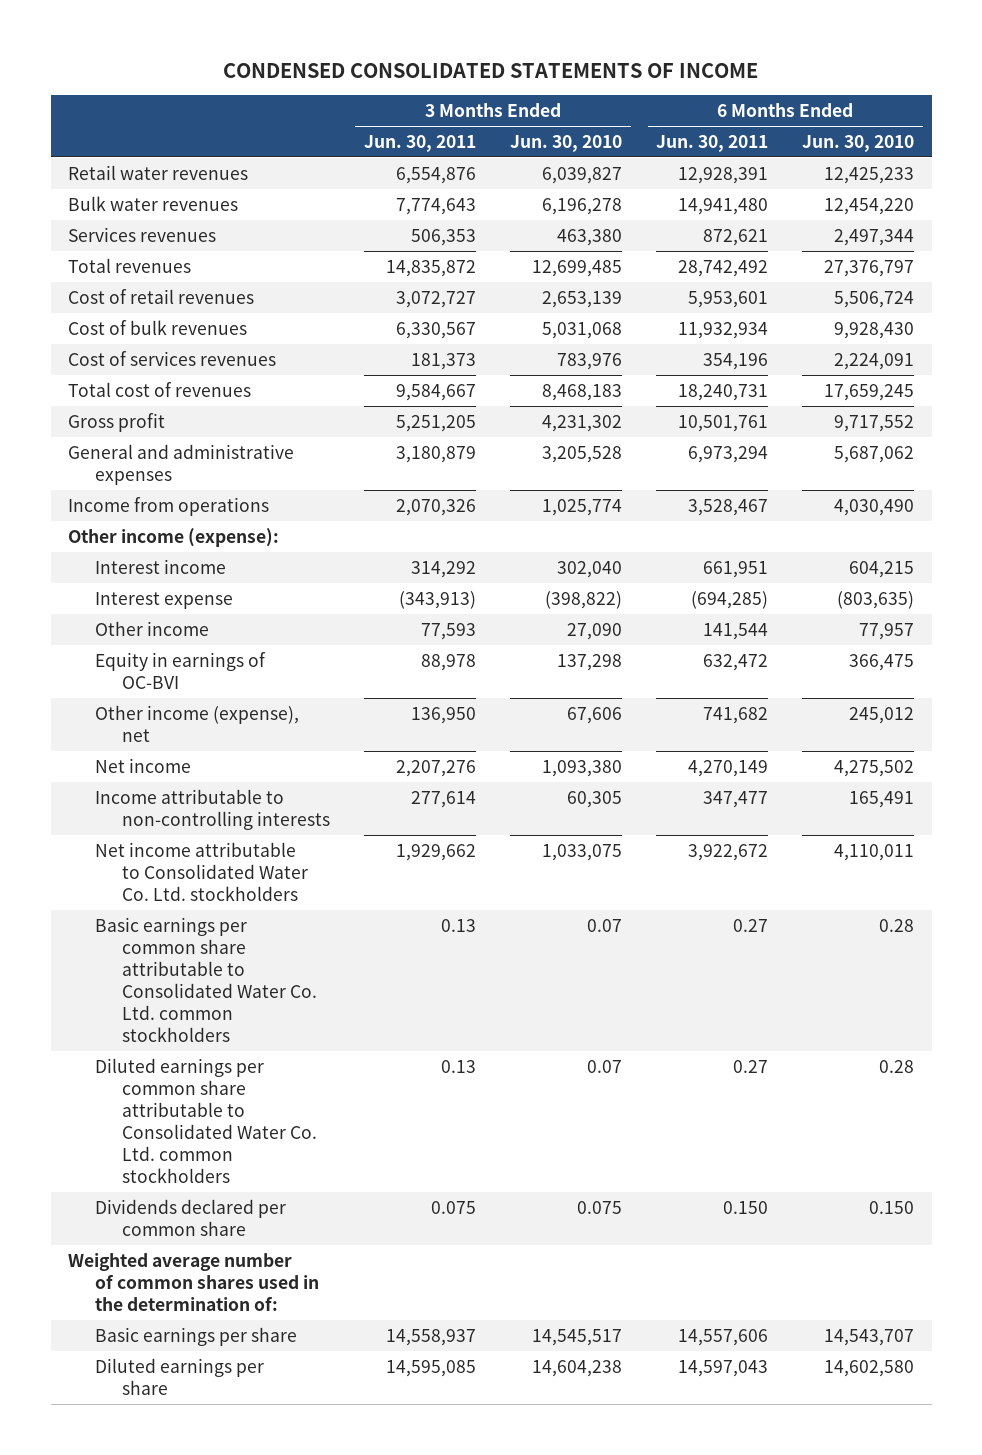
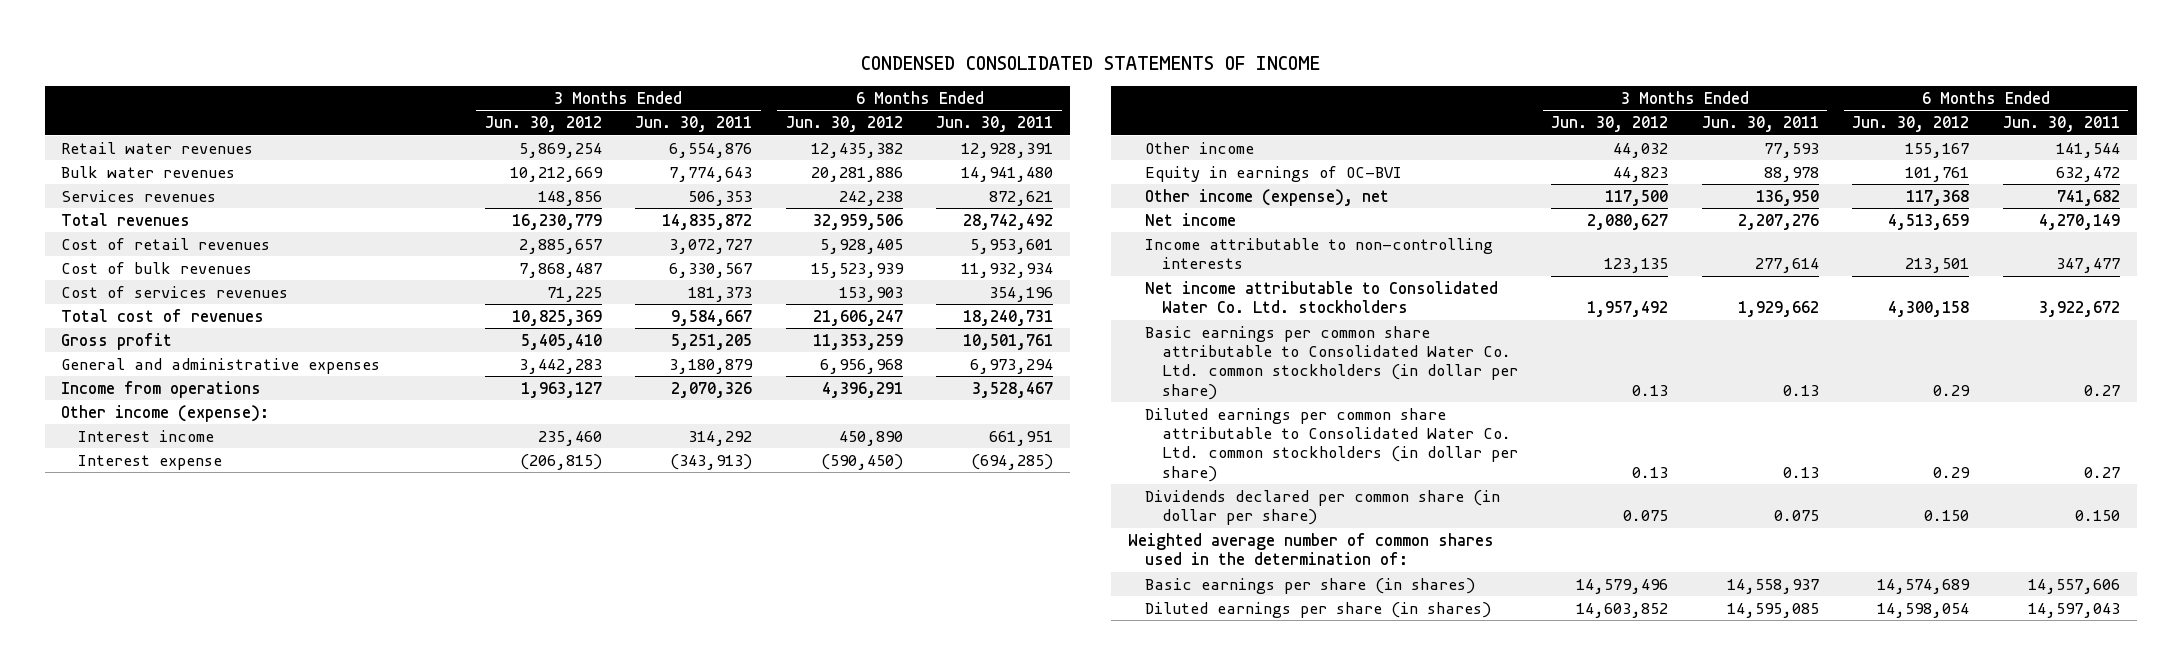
[510,134,623,152] Jun. 30, 2010 -> none
[802,134,915,152] Jun. 30, 2010 -> none
none -> [484,116,602,133] Jun. 30, 2012
none -> [785,116,903,133] Jun. 30, 2012
[94,916,317,1042] Basic earnings per common share attributable to Consolidated Water Co. Ltd. common stockholders -> [1144,325,1518,400] Basic earnings per common share attributable to Consolidated Water Co. Ltd. common stockholders (in dollar per share)
[94,1057,317,1183] Diluted earnings per common share attributable to Consolidated Water Co. Ltd. common stockholders -> [1144,407,1518,482] Diluted earnings per common share attributable to Consolidated Water Co. Ltd. common stockholders (in dollar per share)
[94,1198,286,1236] Dividends declared per common share -> [1144,489,1500,526] Dividends declared per common share (in dollar per share)
[94,1326,297,1346] Basic earnings per share -> [1144,577,1475,594] Basic earnings per share (in shares)
[94,1357,264,1395] Diluted earnings per share -> [1144,601,1491,618] Diluted earnings per share (in shares)

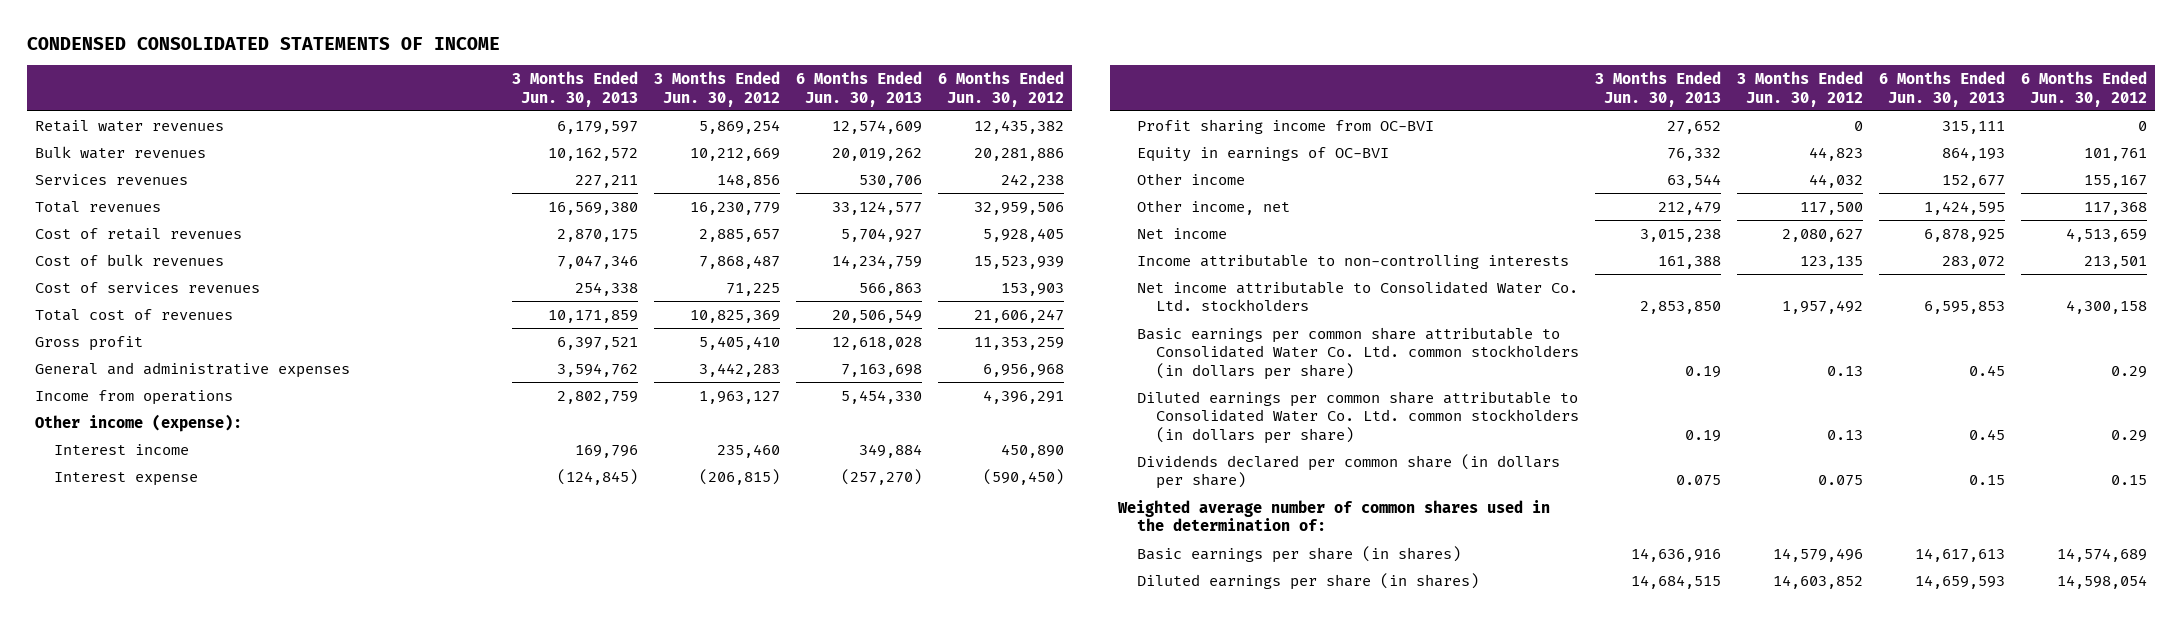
[635,116,753,133] Jun. 30, 2011 -> none
[936,116,1054,133] Jun. 30, 2011 -> none
none -> [512,71,639,107] 3 Months Ended Jun. 30, 2013
none -> [796,71,923,107] 6 Months Ended Jun. 30, 2013
none -> [1137,118,1435,134] Profit sharing income from OC-BVI
[1144,141,1254,154] Other income -> [1137,172,1246,185] Other income
[1144,188,1389,206] Other income (expense), net -> [1137,199,1291,215] Other income, net
[1144,325,1518,400] Basic earnings per common share attributable to Consolidated Water Co. Ltd. common stockholders (in dollar per share) -> [1137,326,1580,381] Basic earnings per common share attributable to Consolidated Water Co. Ltd. common stockholders (in dollars per share)
[1144,407,1518,482] Diluted earnings per common share attributable to Consolidated Water Co. Ltd. common stockholders (in dollar per share) -> [1137,390,1580,445] Diluted earnings per common share attributable to Consolidated Water Co. Ltd. common stockholders (in dollars per share)
[1144,489,1500,526] Dividends declared per common share (in dollar per share) -> [1137,453,1561,490] Dividends declared per common share (in dollars per share)
[1924,510,1970,522] 0.150 -> [2111,475,2148,486] 0.15

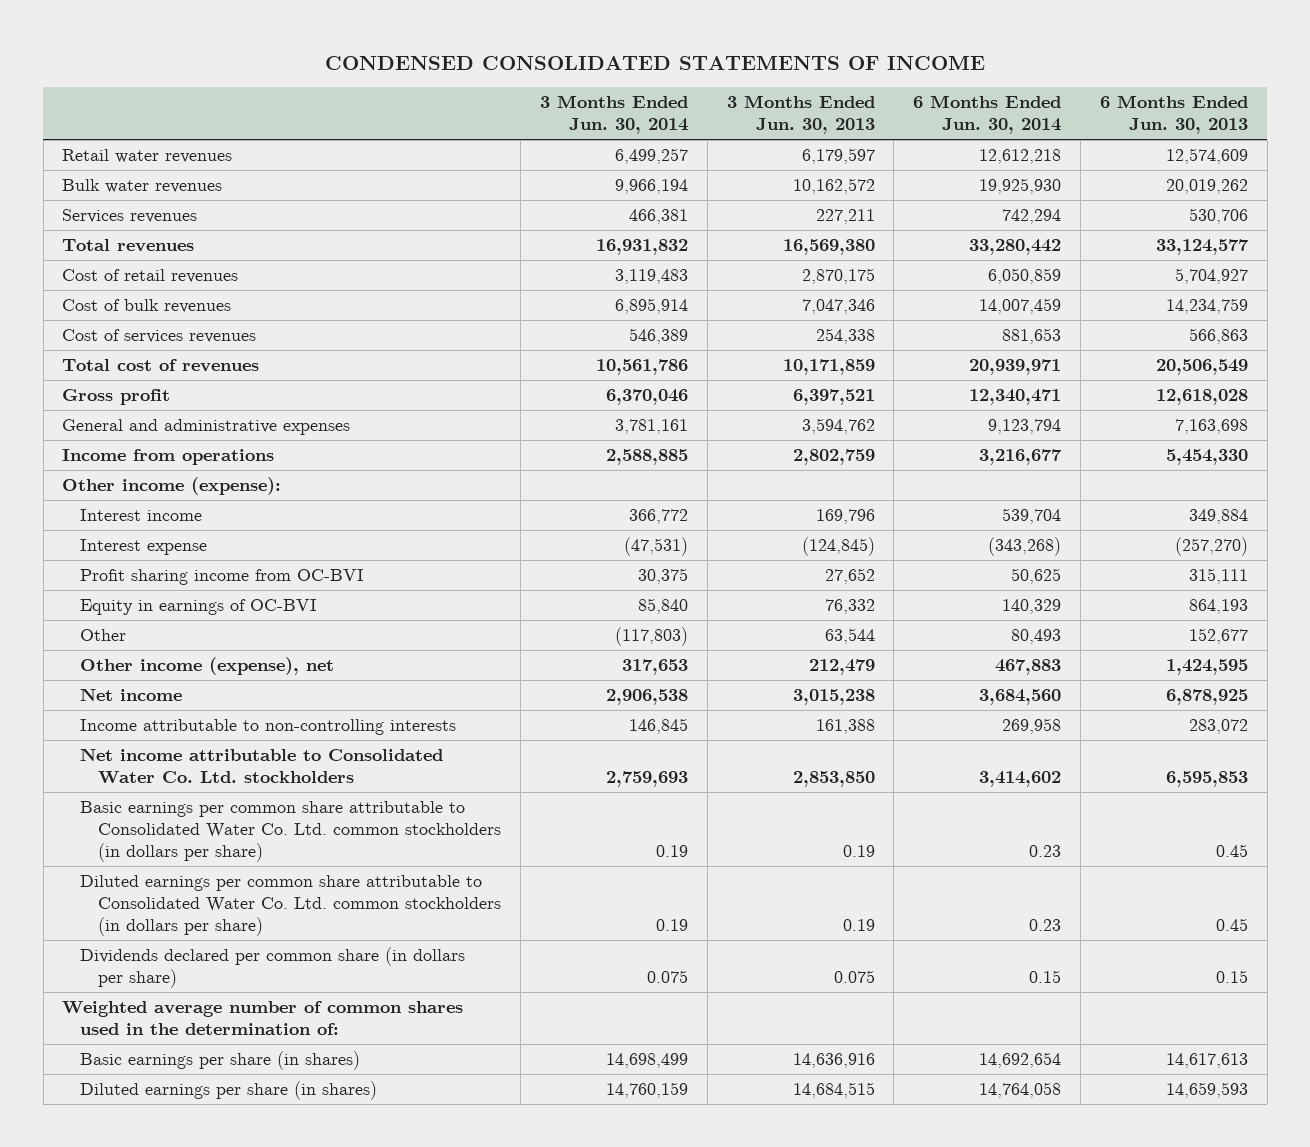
[654,71,781,107] 3 Months Ended Jun. 30, 2012 -> none
[938,71,1065,107] 6 Months Ended Jun. 30, 2012 -> none
none -> [540,95,689,135] 3 Months Ended Jun. 30, 2014
none -> [913,95,1062,135] 6 Months Ended Jun. 30, 2014
[1137,172,1246,185] Other income -> [80,629,127,642] Other
[1137,199,1291,215] Other income, net -> [80,657,335,676] Other income (expense), net

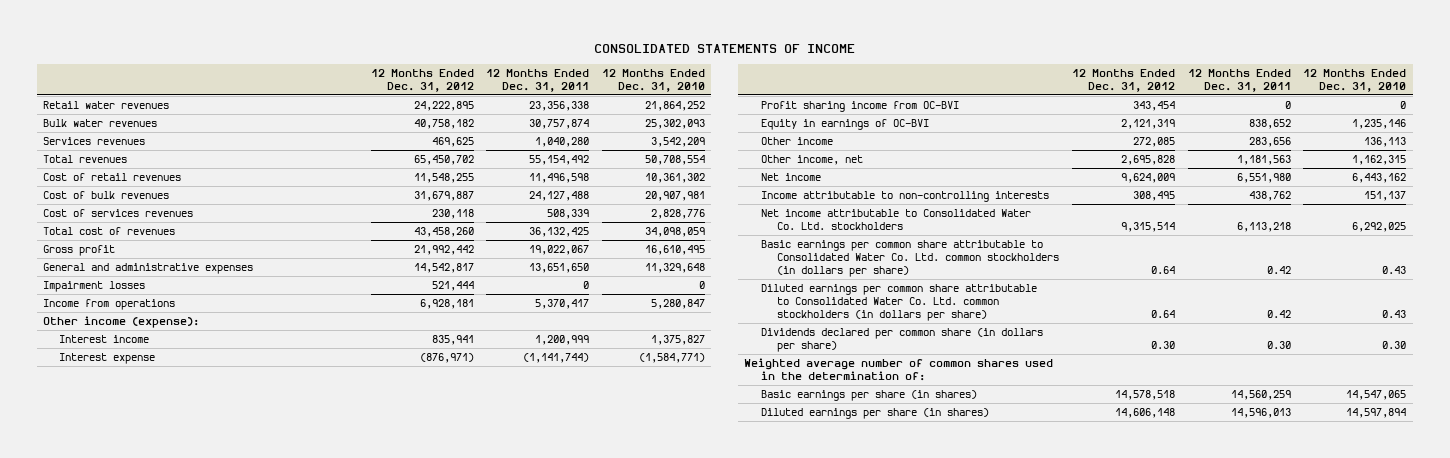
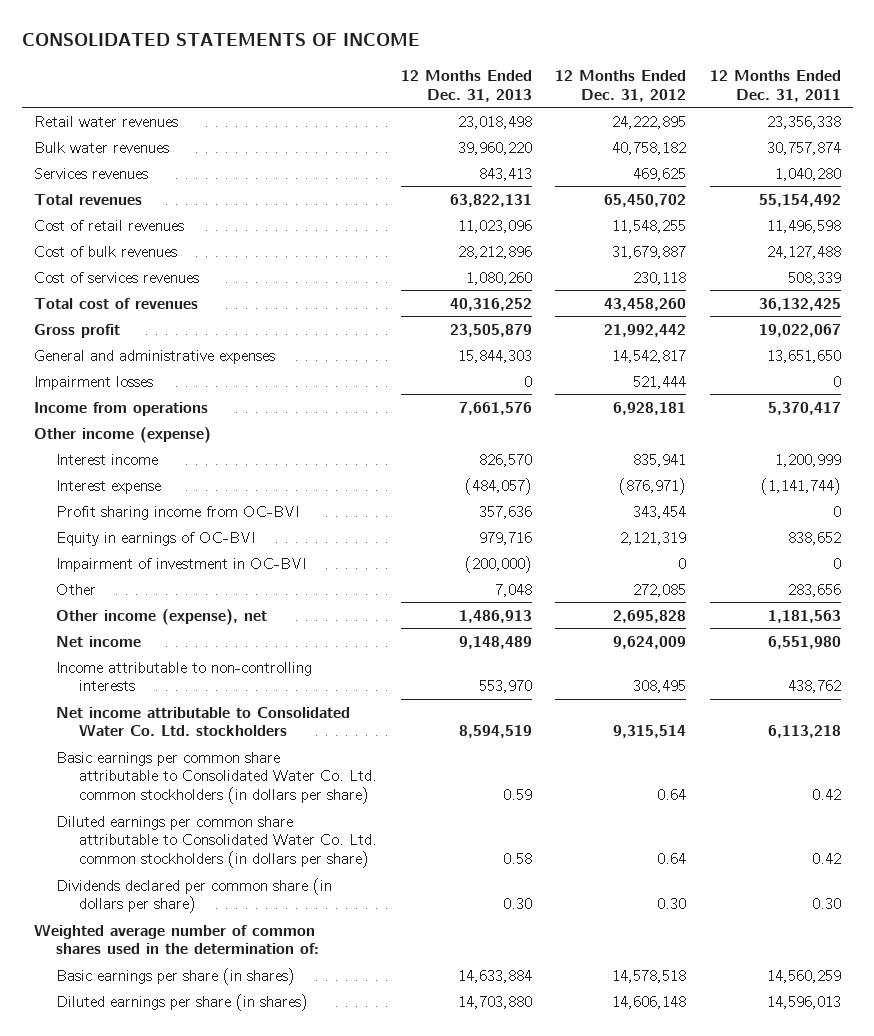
[602,68,706,92] 12 Months Ended Dec. 31, 2010 -> none
none -> [400,69,532,102] 12 Months Ended Dec. 31, 2013
[43,316,200,329] Other income (expense): -> [33,426,211,443] Other income (expense)
none -> [56,557,307,572] Impairment of investment in OC-BVI
[760,137,833,146] Other income -> [56,583,97,595] Other
[760,155,863,166] Other income, net -> [56,608,268,625] Other income (expense), net

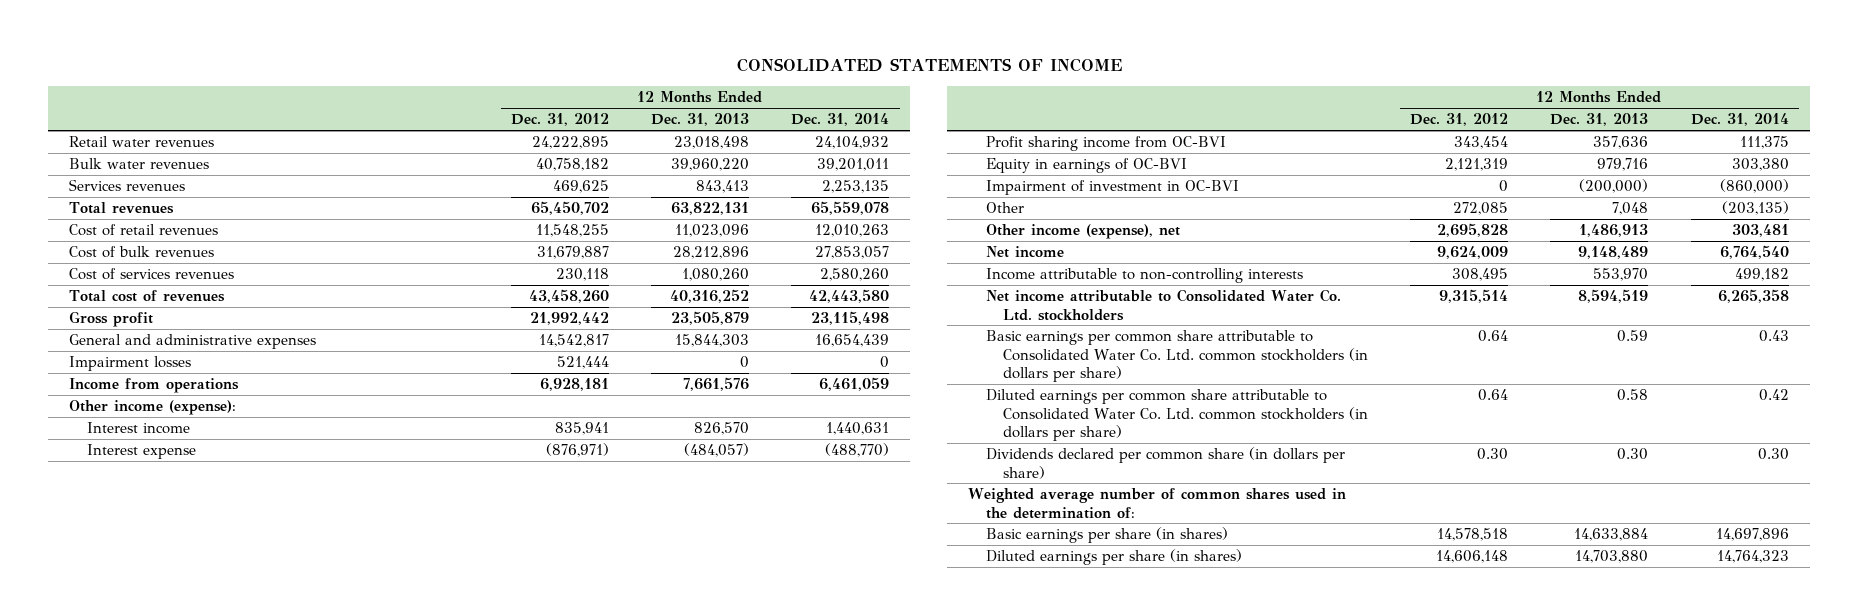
[709,69,841,102] 12 Months Ended Dec. 31, 2011 -> none
none -> [791,113,890,127] Dec. 31, 2014
[33,426,211,443] Other income (expense) -> [69,400,237,416] Other income (expense):

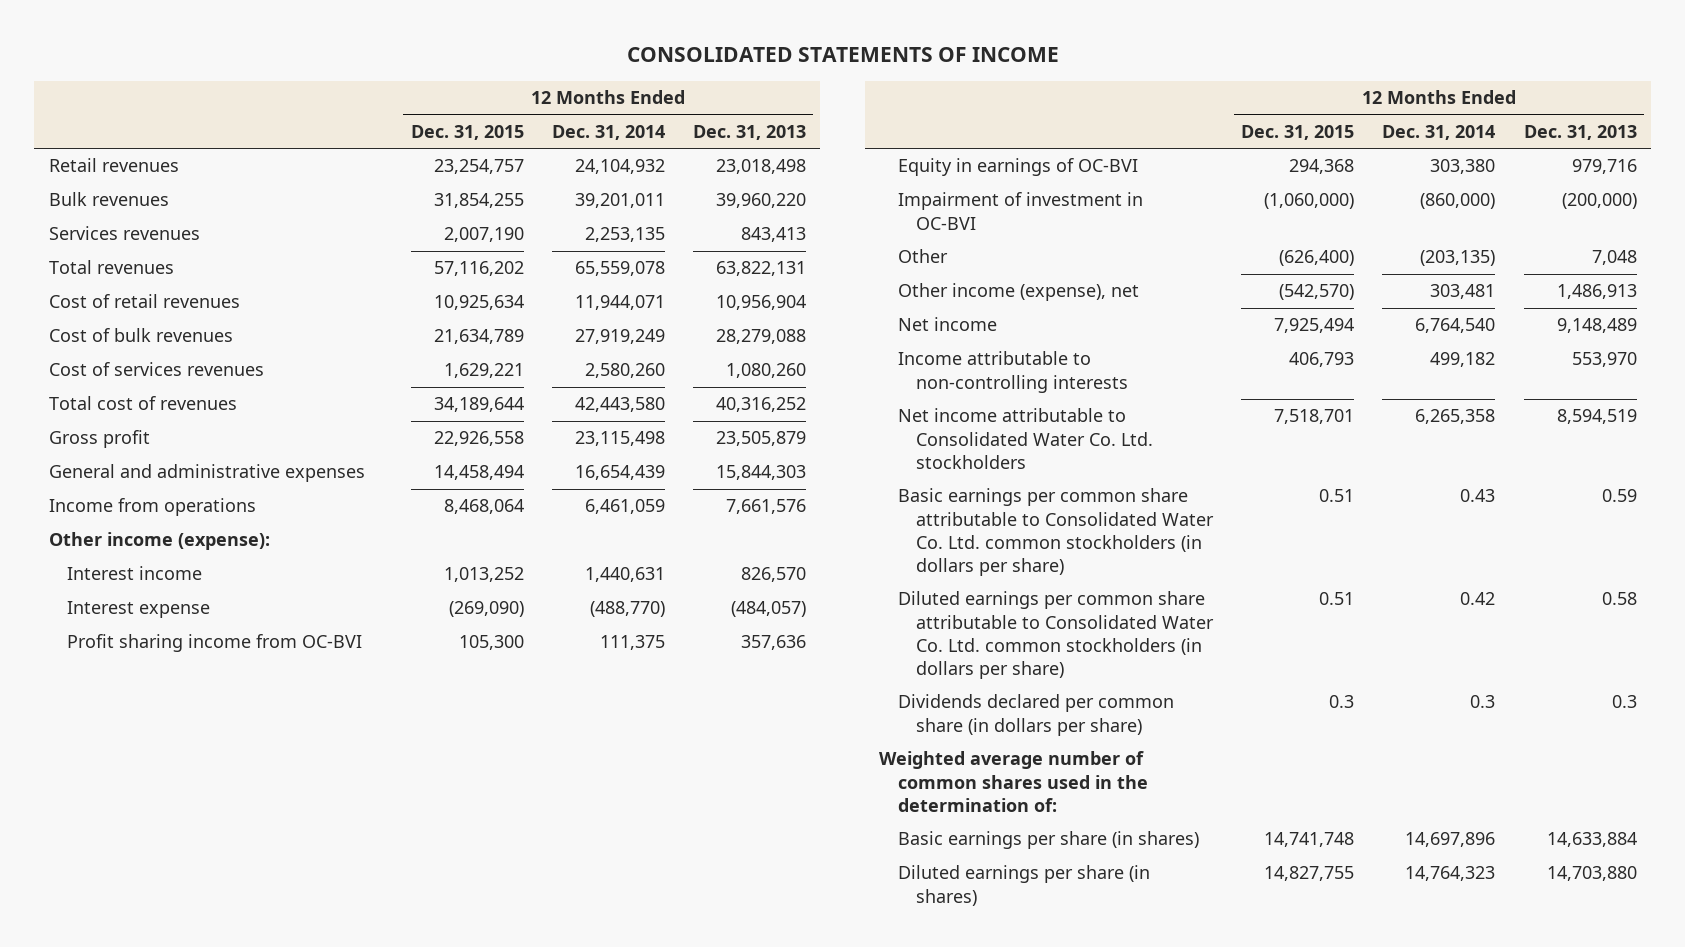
[511,113,610,127] Dec. 31, 2012 -> none
none -> [410,124,524,140] Dec. 31, 2015
[69,136,215,148] Retail water revenues -> [48,158,179,173] Retail revenues
[69,158,210,170] Bulk water revenues -> [48,192,169,207] Bulk revenues
[675,224,750,238] 11,023,096 -> [715,295,806,311] 10,956,904
[815,224,890,238] 12,010,263 -> [574,295,665,311] 11,944,071
[673,246,750,260] 28,212,896 -> [715,329,806,345] 28,279,088
[815,246,890,260] 27,853,057 -> [574,329,665,345] 27,919,249
[69,356,192,372] Impairment losses -> none
[1617,448,1649,461] 0.30 -> [1611,695,1637,709] 0.3
[1757,448,1789,461] 0.30 -> [1470,695,1496,709] 0.3

